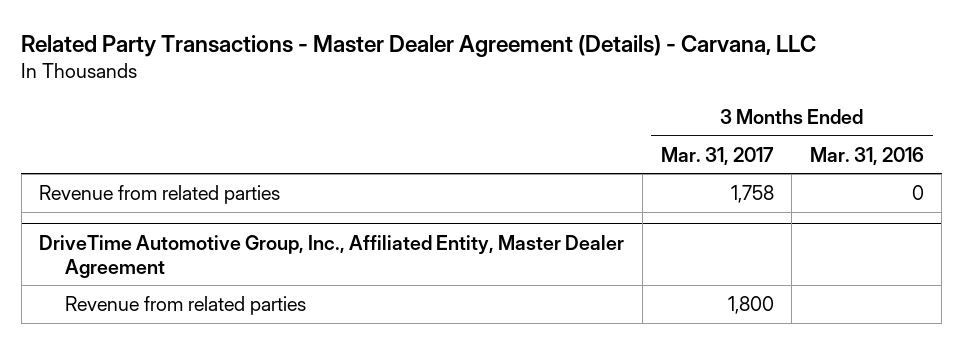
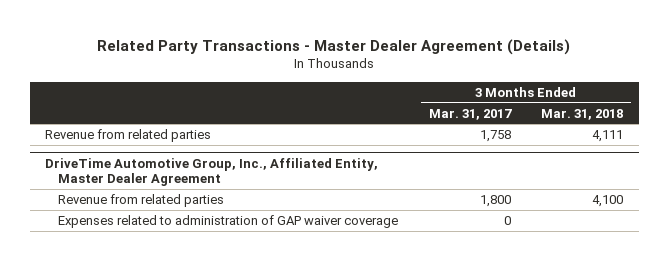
[21,34,817,57] Related Party Transactions - Master Dealer Agreement (Details) - Carvana, LLC -> [97,38,571,55] Related Party Transactions - Master Dealer Agreement (Details)
[809,146,924,165] Mar. 31, 2016 -> none
none -> [541,108,624,120] Mar. 31, 2018
none -> [58,215,399,229] Expenses related to administration of GAP waiver coverage

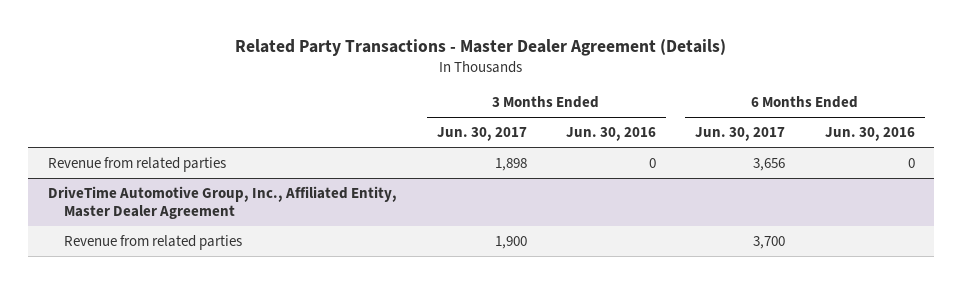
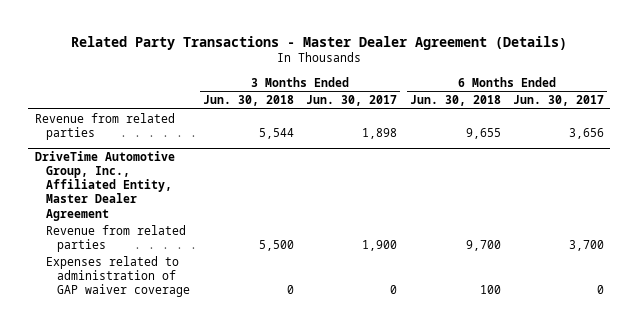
[565,127,656,142] Jun. 30, 2016 -> none
[824,127,915,142] Jun. 30, 2016 -> none
none -> [202,95,294,107] Jun. 30, 2018
none -> [409,95,501,107] Jun. 30, 2018
none -> [45,255,191,298] Expenses related to administration of GAP waiver coverage

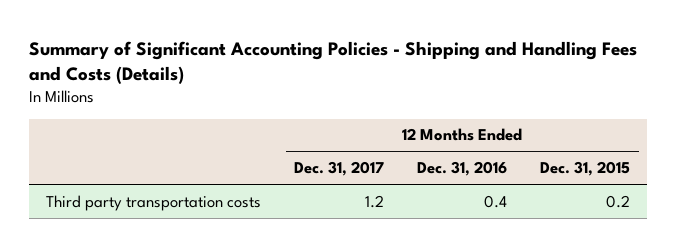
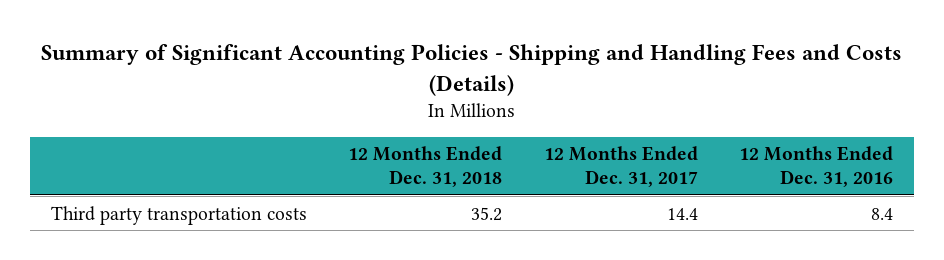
[540,161,631,177] Dec. 31, 2015 -> none
none -> [348,146,503,187] 12 Months Ended Dec. 31, 2018
[364,194,384,208] 1.2 -> [666,207,698,220] 14.4
[484,194,508,208] 0.4 -> [871,207,894,220] 8.4

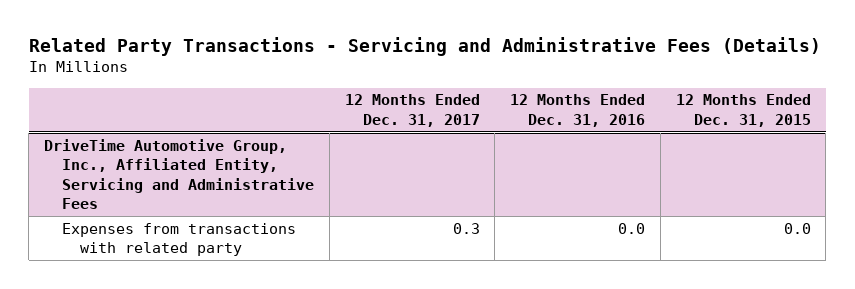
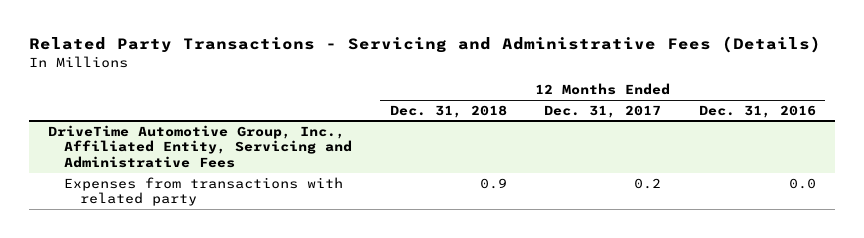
[675,94,811,127] 12 Months Ended Dec. 31, 2015 -> none
none -> [389,104,507,118] Dec. 31, 2018
[452,222,480,234] 0.3 -> [634,177,662,189] 0.2

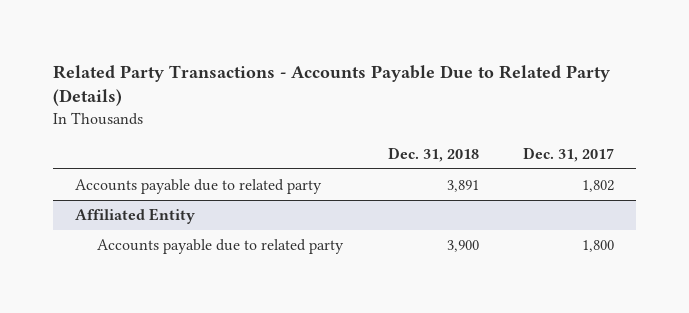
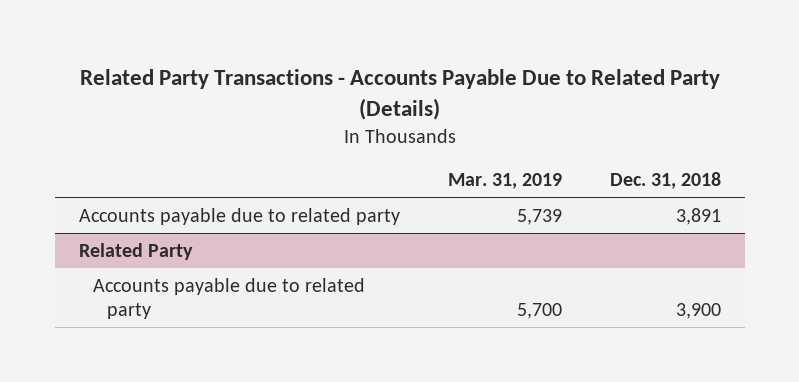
[522,147,614,163] Dec. 31, 2017 -> none
none -> [447,173,562,190] Mar. 31, 2019
[75,207,196,224] Affiliated Entity -> [78,242,193,260] Related Party

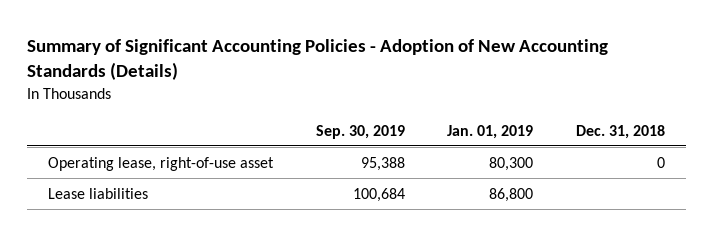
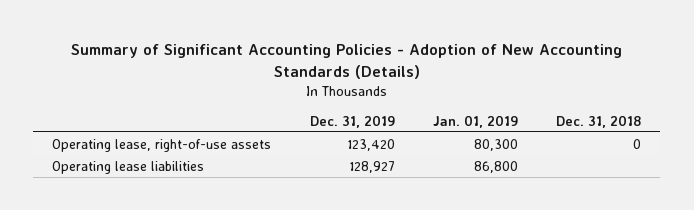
[315,124,405,139] Sep. 30, 2019 -> none
none -> [309,114,395,128] Dec. 31, 2019
[47,156,274,171] Operating lease, right-of-use asset -> [52,138,272,152] Operating lease, right-of-use assets
[47,187,148,199] Lease liabilities -> [52,160,205,174] Operating lease liabilities

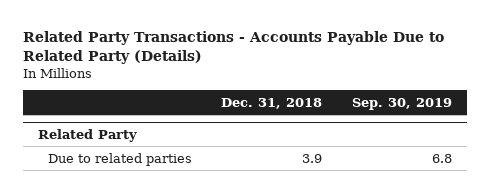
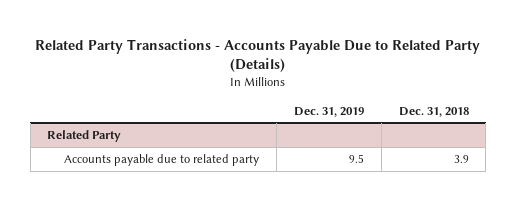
[352,97,453,110] Sep. 30, 2019 -> none
none -> [294,106,365,117] Dec. 31, 2019
[47,152,192,166] Due to related parties -> [64,153,260,166] Accounts payable due to related party

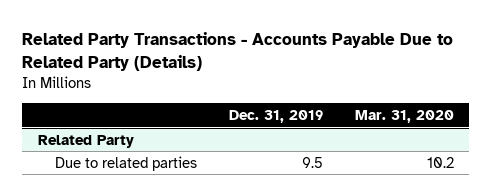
[398,106,469,117] Dec. 31, 2018 -> none
none -> [354,110,454,124] Mar. 31, 2020
[64,153,260,166] Accounts payable due to related party -> [55,155,198,171] Due to related parties

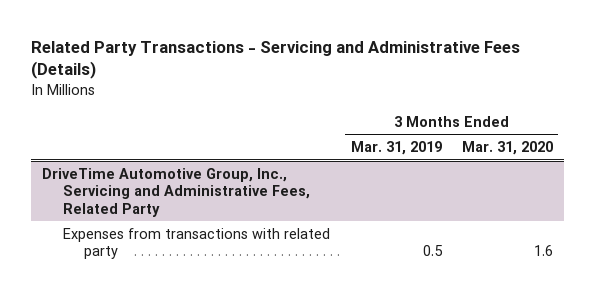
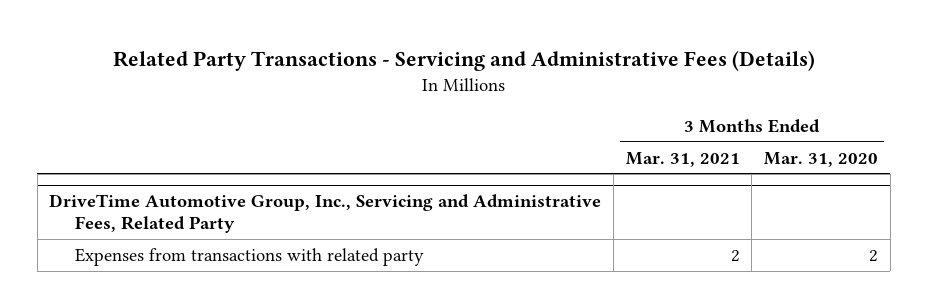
[350,140,442,155] Mar. 31, 2019 -> none
none -> [625,151,740,167] Mar. 31, 2021
[534,245,554,257] 1.6 -> [869,249,879,262] 2

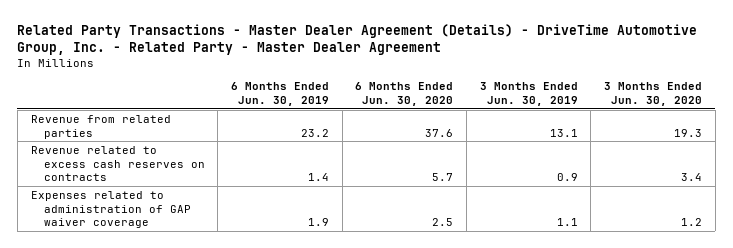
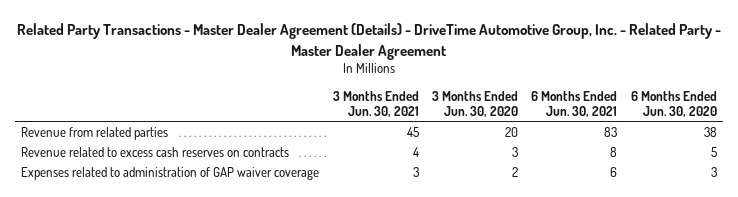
[231,82,330,107] 6 Months Ended Jun. 30, 2019 -> none
[479,82,578,107] 3 Months Ended Jun. 30, 2019 -> none
none -> [332,91,419,118] 3 Months Ended Jun. 30, 2021
none -> [531,91,618,118] 6 Months Ended Jun. 30, 2021
[425,128,454,137] 37.6 -> [703,126,717,137] 38
[674,128,703,137] 19.3 -> [504,126,518,137] 20
[432,173,454,182] 5.7 -> [710,146,717,157] 5
[681,173,703,182] 3.4 -> [511,146,518,157] 3
[432,218,454,227] 2.5 -> [710,166,717,177] 3
[681,218,703,227] 1.2 -> [511,166,518,177] 2

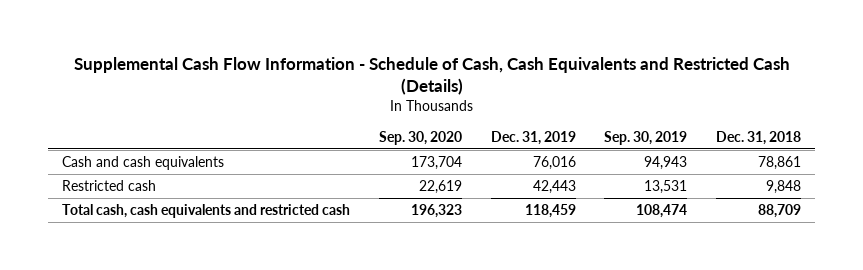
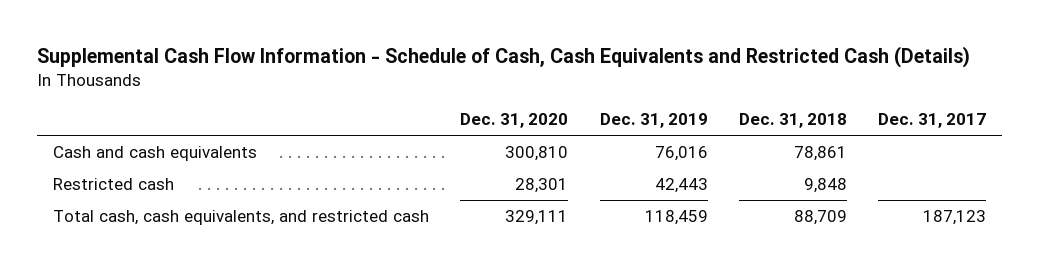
[378,130,462,145] Sep. 30, 2020 -> none
[604,130,688,145] Sep. 30, 2019 -> none
none -> [460,112,569,128] Dec. 31, 2020
none -> [878,112,987,128] Dec. 31, 2017
[62,204,351,219] Total cash, cash equivalents and restricted cash -> [52,210,429,226] Total cash, cash equivalents, and restricted cash

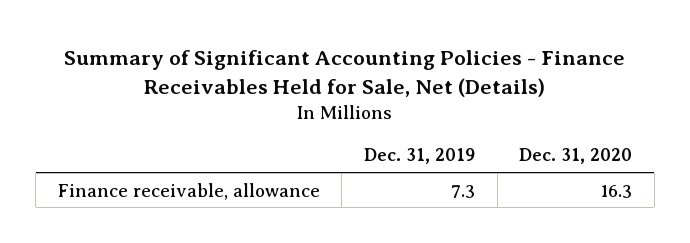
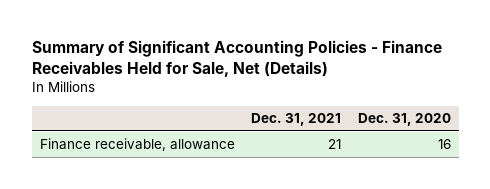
[364,148,476,165] Dec. 31, 2019 -> none
none -> [251,113,342,127] Dec. 31, 2021
[600,184,633,198] 16.3 -> [437,139,451,150] 16

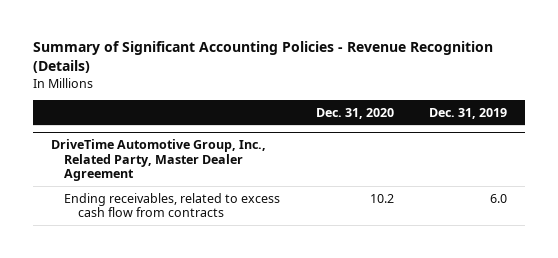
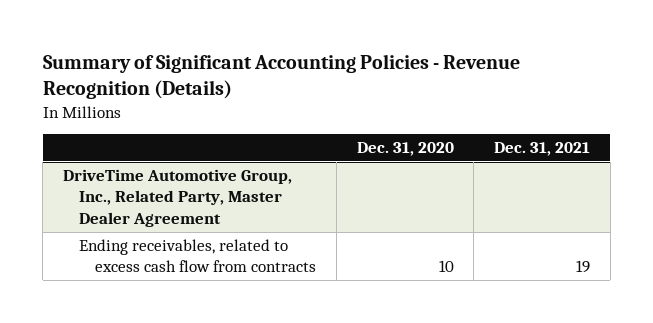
[428,107,507,119] Dec. 31, 2019 -> none
none -> [494,142,591,157] Dec. 31, 2021
[369,193,394,203] 10.2 -> [438,260,454,273] 10

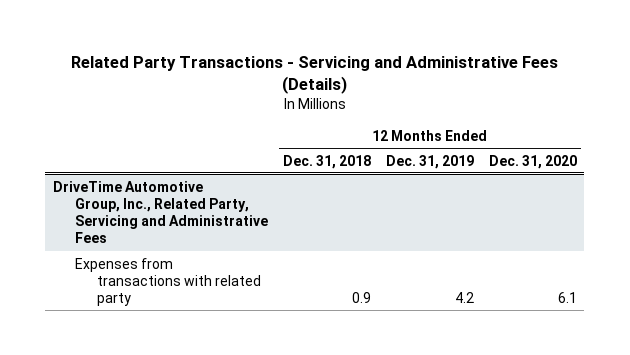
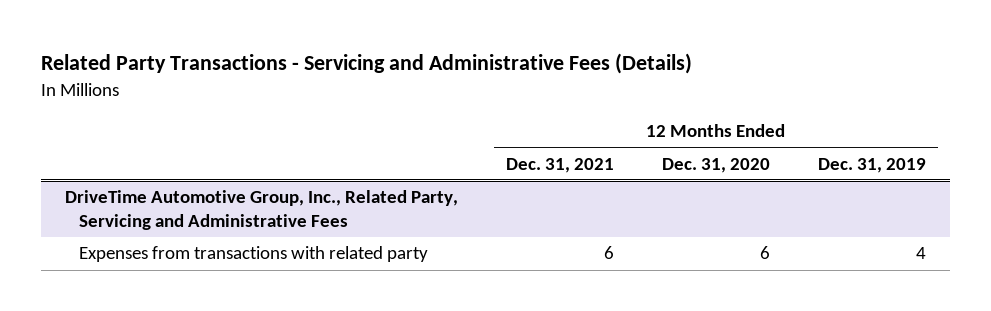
[283,154,372,169] Dec. 31, 2018 -> none
none -> [505,157,614,173] Dec. 31, 2021
[454,292,474,304] 4.2 -> [915,247,926,260] 4
[557,292,577,304] 6.1 -> [759,246,770,260] 6

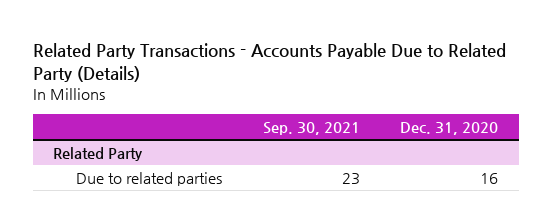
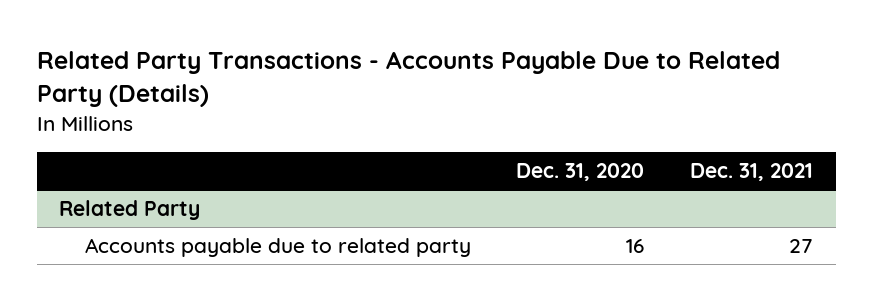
[262,121,360,135] Sep. 30, 2021 -> none
none -> [689,162,813,181] Dec. 31, 2021
[75,171,222,186] Due to related parties -> [84,238,471,258] Accounts payable due to related party

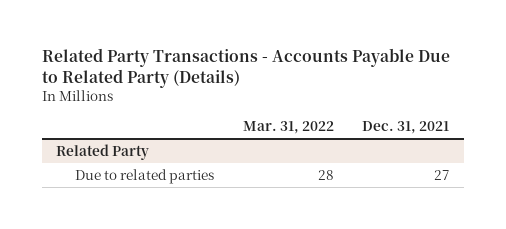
[516,162,645,181] Dec. 31, 2020 -> none
none -> [242,120,334,134] Mar. 31, 2022
[84,238,471,258] Accounts payable due to related party -> [74,168,214,184] Due to related parties

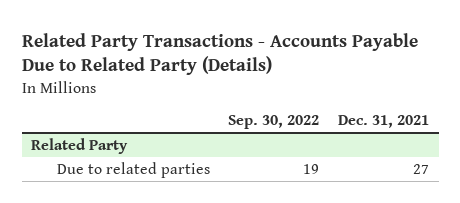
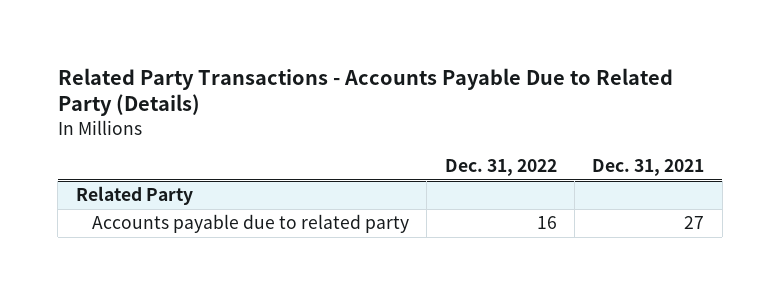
[228,115,320,130] Sep. 30, 2022 -> none
none -> [444,159,557,177] Dec. 31, 2022
[56,161,210,178] Due to related parties -> [91,214,409,234] Accounts payable due to related party

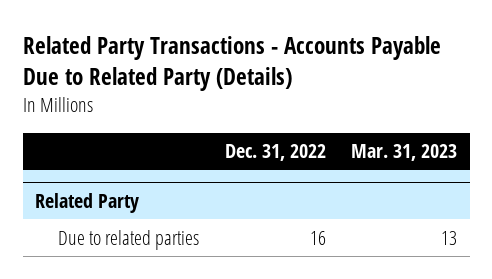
[592,159,705,177] Dec. 31, 2021 -> none
none -> [350,144,457,162] Mar. 31, 2023
[91,214,409,234] Accounts payable due to related party -> [58,229,200,250] Due to related parties

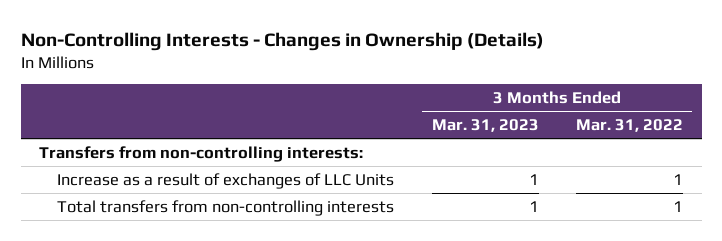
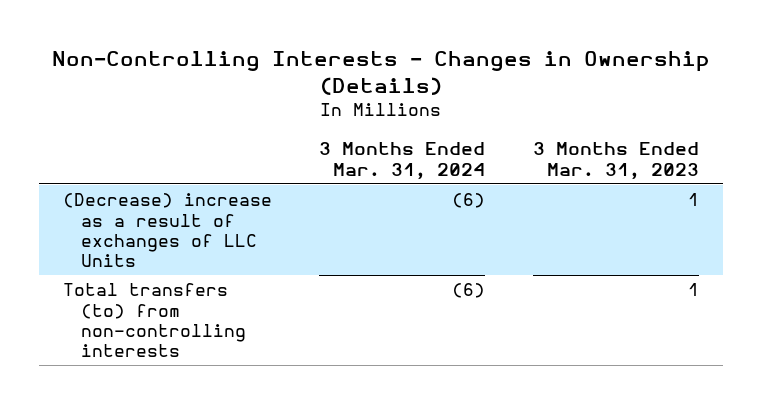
[575,118,683,132] Mar. 31, 2022 -> none
none -> [319,142,486,180] 3 Months Ended Mar. 31, 2024
[39,145,364,162] Transfers from non-controlling interests: -> none
[57,172,395,189] Increase as a result of exchanges of LLC Units -> [62,193,272,267] (Decrease) increase as a result of exchanges of LLC Units
[57,199,395,216] Total transfers from non-controlling interests -> [62,283,246,357] Total transfers (to) from non-controlling interests

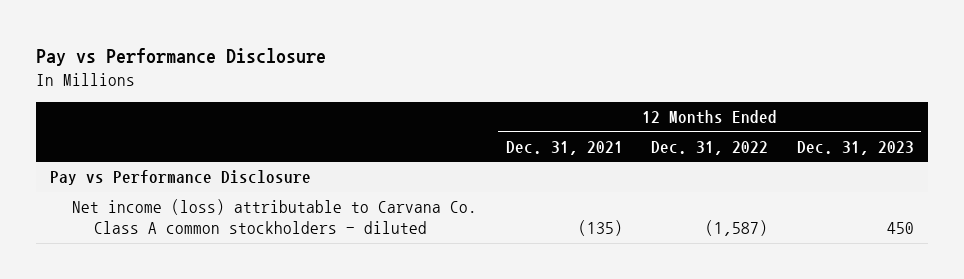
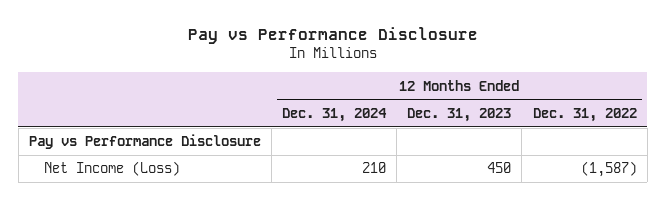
[505,140,623,155] Dec. 31, 2021 -> none
none -> [282,107,388,122] Dec. 31, 2024
[71,199,477,235] Net income (loss) attributable to Carvana Co. Class A common stockholders - diluted -> [44,161,181,177] Net Income (Loss)

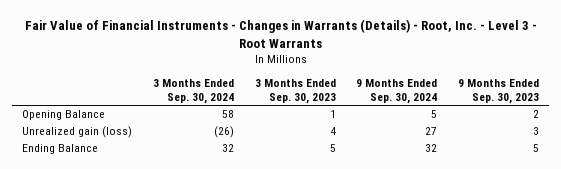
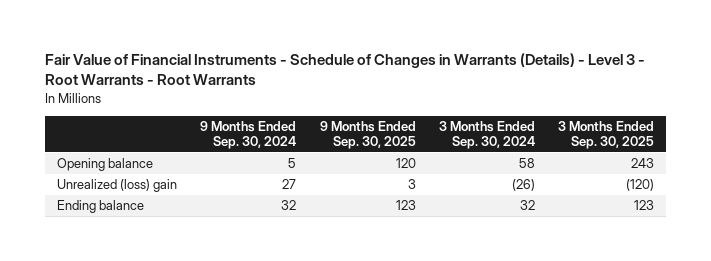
[24,18,537,48] Fair Value of Financial Instruments - Changes in Warrants (Details) - Root, Inc. - Level 3 - Root Warrants -> [45,53,646,86] Fair Value of Financial Instruments - Schedule of Changes in Warrants (Details) - Level 3 - Root Warrants - Root Warrants
[254,79,336,104] 3 Months Ended Sep. 30, 2023 -> none
[457,79,539,104] 9 Months Ended Sep. 30, 2023 -> none
none -> [319,120,416,150] 9 Months Ended Sep. 30, 2025
none -> [558,120,655,150] 3 Months Ended Sep. 30, 2025
[22,110,106,121] Opening Balance -> [56,158,153,172] Opening balance
[22,126,133,139] Unrealized gain (loss) -> [56,179,177,193] Unrealized (loss) gain
[22,144,99,155] Ending Balance -> [56,200,144,214] Ending balance

